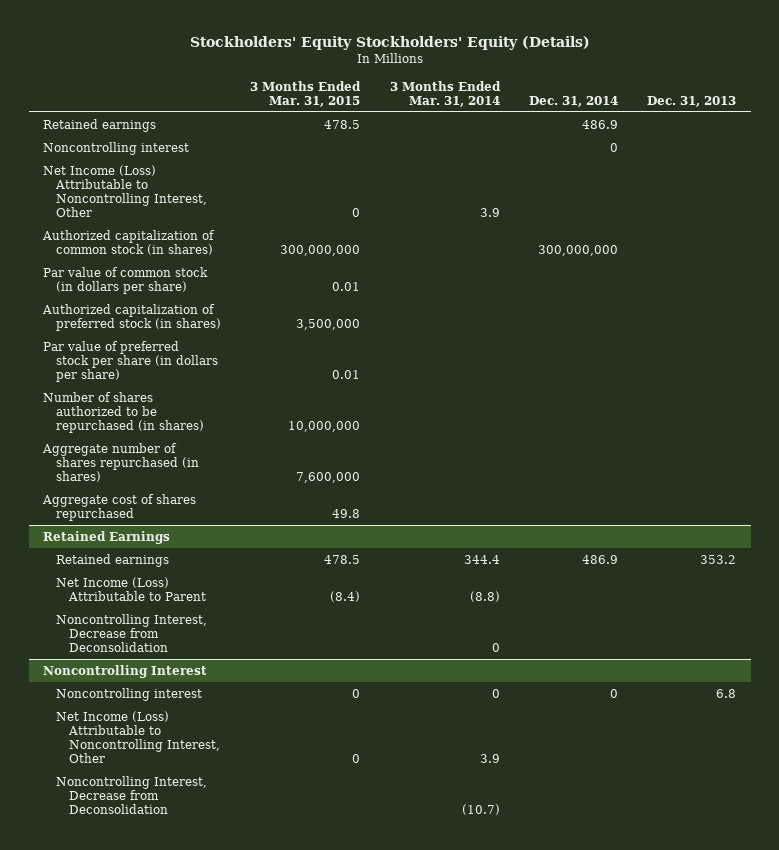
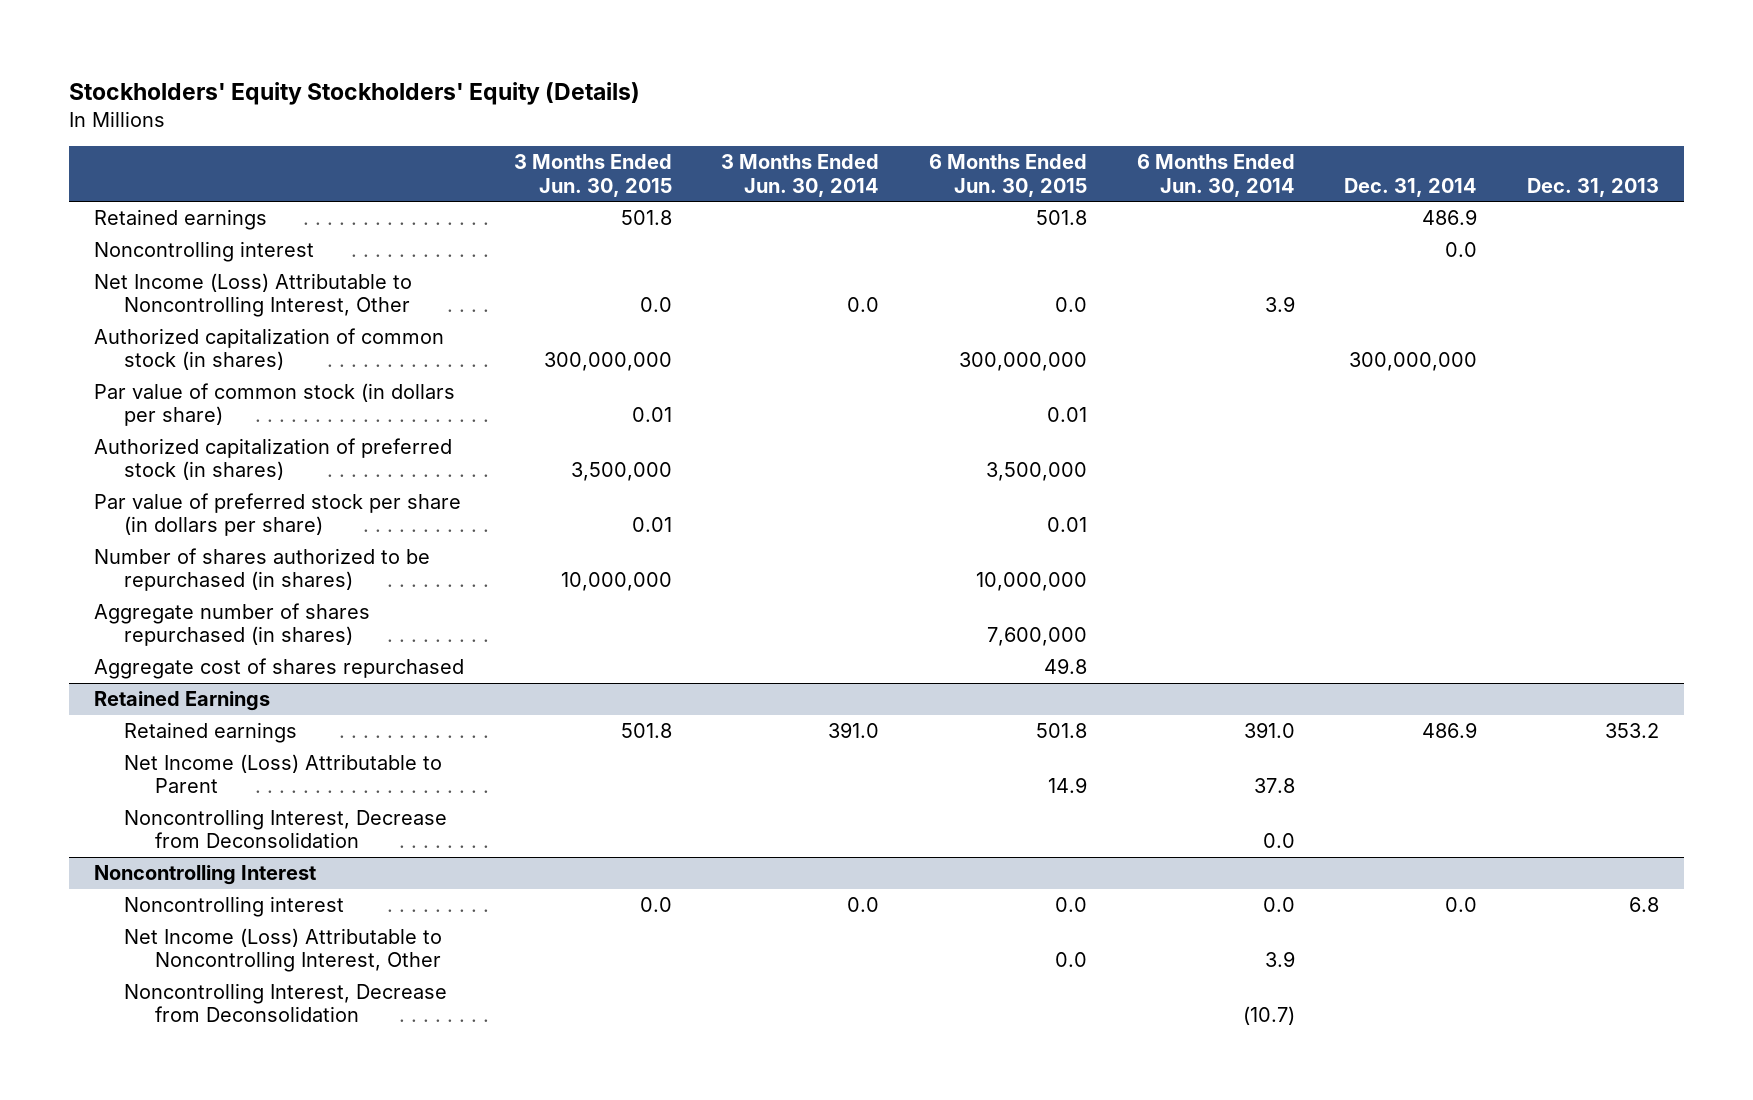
[250,80,362,107] 3 Months Ended Mar. 31, 2015 -> none
[389,80,501,107] 3 Months Ended Mar. 31, 2014 -> none
none -> [513,154,672,197] 3 Months Ended Jun. 30, 2015
none -> [721,154,880,197] 3 Months Ended Jun. 30, 2014
none -> [928,154,1087,197] 6 Months Ended Jun. 30, 2015
none -> [1136,154,1295,197] 6 Months Ended Jun. 30, 2014
[609,142,618,152] 0 -> [1445,242,1478,258] 0.0
[609,688,618,698] 0 -> [1445,897,1478,913] 0.0

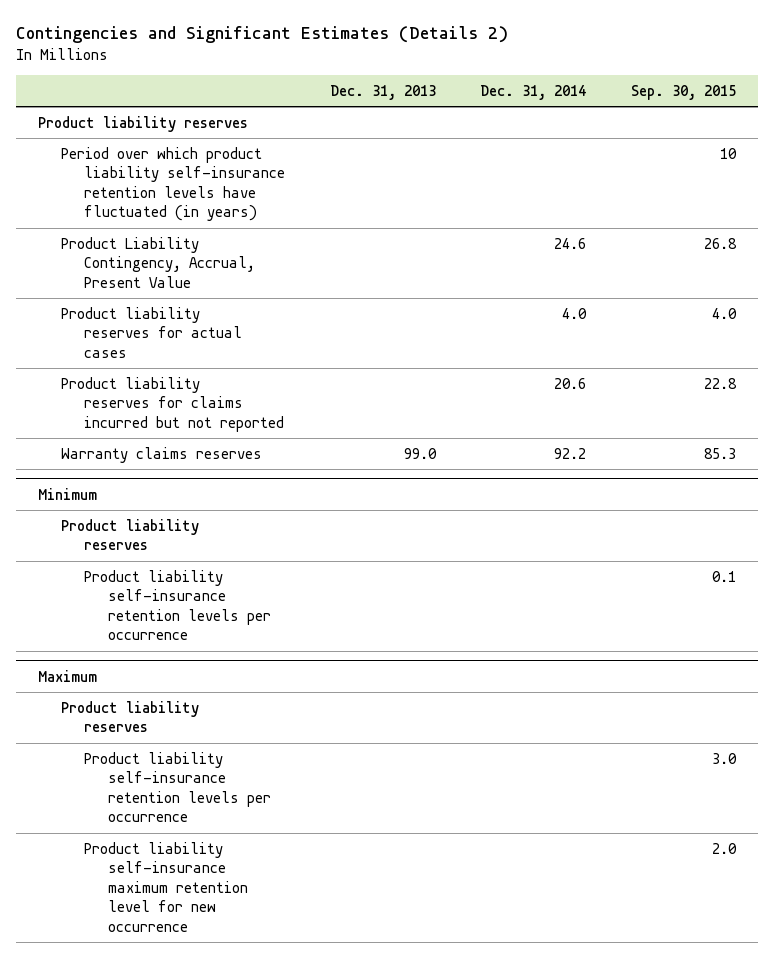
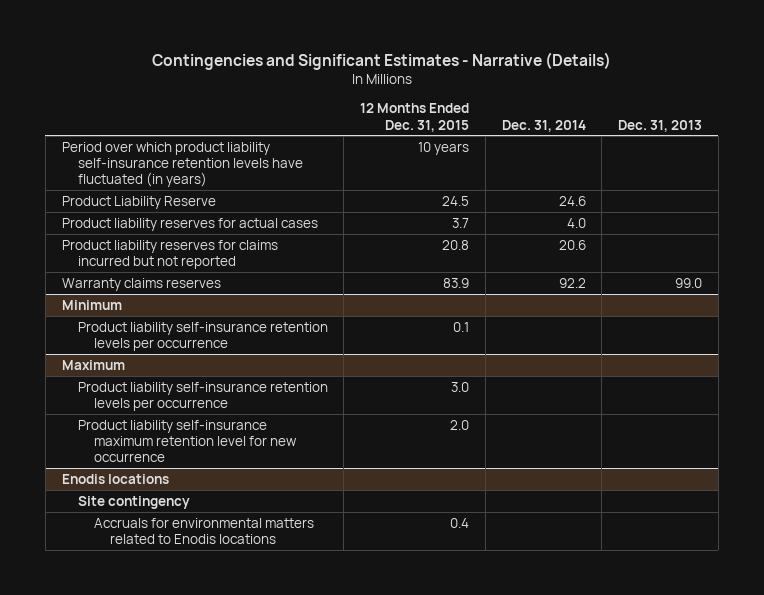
[15,26,508,44] Contingencies and Significant Estimates (Details 2) -> [151,52,611,71] Contingencies and Significant Estimates - Narrative (Details)
[630,84,736,100] Sep. 30, 2015 -> none
none -> [360,103,470,132] 12 Months Ended Dec. 31, 2015
[38,115,249,132] Product liability reserves -> none
[61,236,256,288] Product Liability Contingency, Accrual, Present Value -> [61,195,216,209] Product Liability Reserve
[61,518,200,551] Product liability reserves -> none
[61,700,200,733] Product liability reserves -> none
none -> [61,473,169,484] Enodis locations
none -> [77,495,190,509] Site contingency
none -> [93,517,314,544] Accruals for environmental matters related to Enodis locations

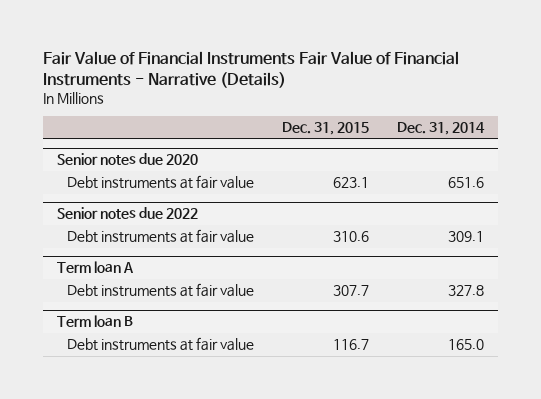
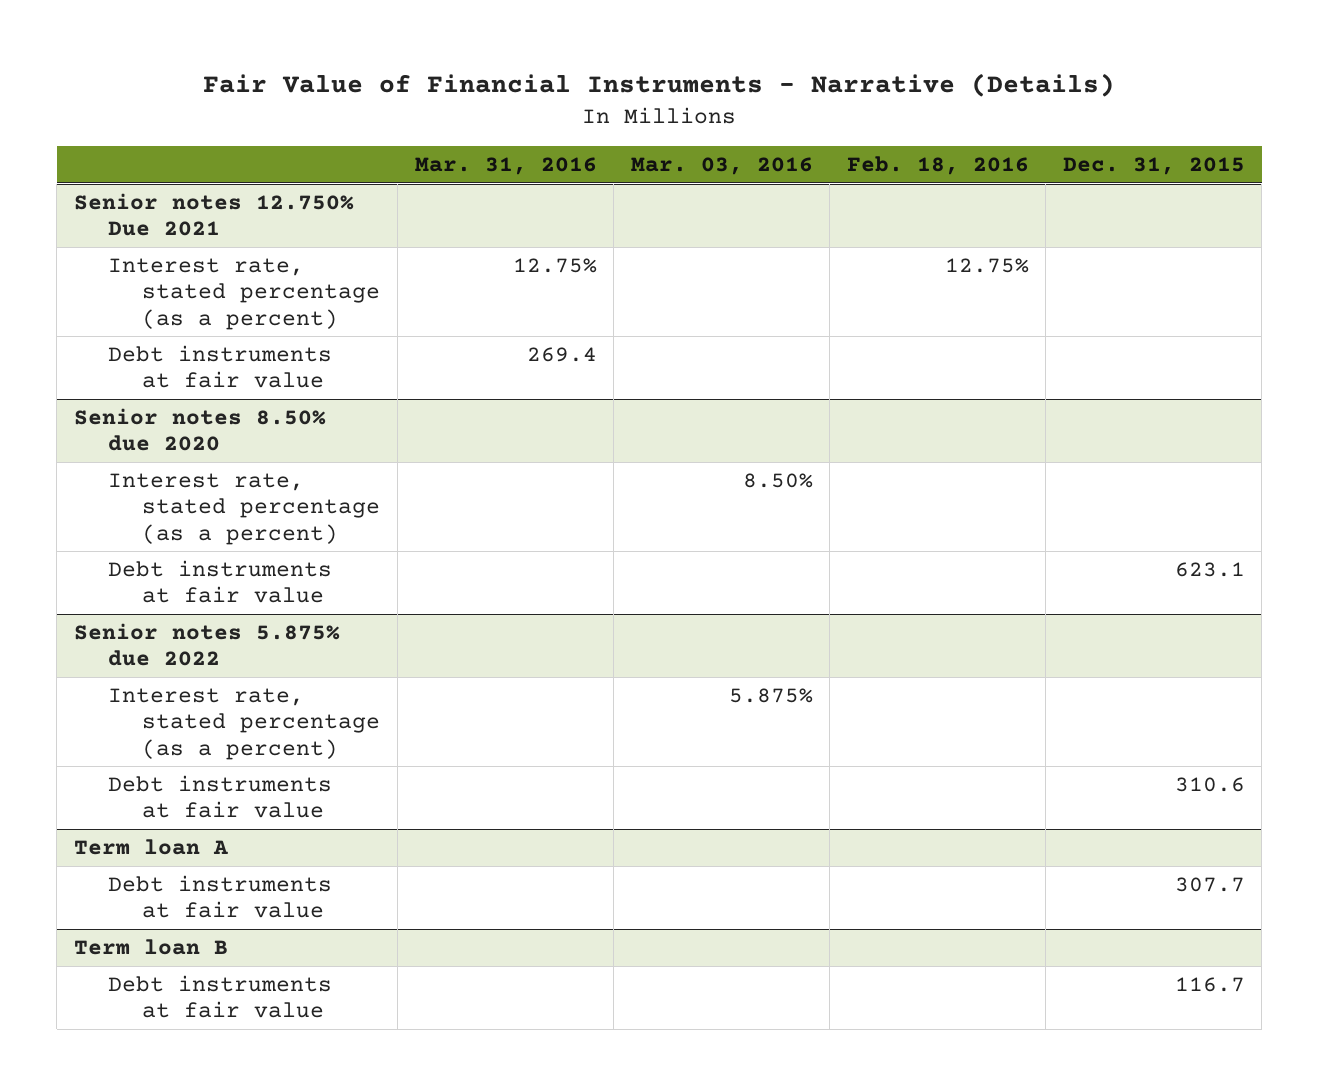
[42,50,459,88] Fair Value of Financial Instruments Fair Value of Financial Instruments - Narrative (Details) -> [203,73,1116,98] Fair Value of Financial Instruments - Narrative (Details)
[397,122,486,136] Dec. 31, 2014 -> none
none -> [414,157,597,176] Mar. 31, 2016
none -> [630,157,813,176] Mar. 03, 2016
none -> [846,156,1029,176] Feb. 18, 2016
none -> [73,192,354,237] Senior notes 12.750% Due 2021
none -> [108,257,381,330] Interest rate, stated percentage (as a percent)
none -> [108,344,333,389] Debt instruments at fair value
[56,153,198,166] Senior notes due 2020 -> [73,407,326,452] Senior notes 8.50% due 2020
none -> [108,472,381,545] Interest rate, stated percentage (as a percent)
[56,207,198,220] Senior notes due 2022 -> [73,622,340,667] Senior notes 5.875% due 2022
none -> [108,687,381,760] Interest rate, stated percentage (as a percent)

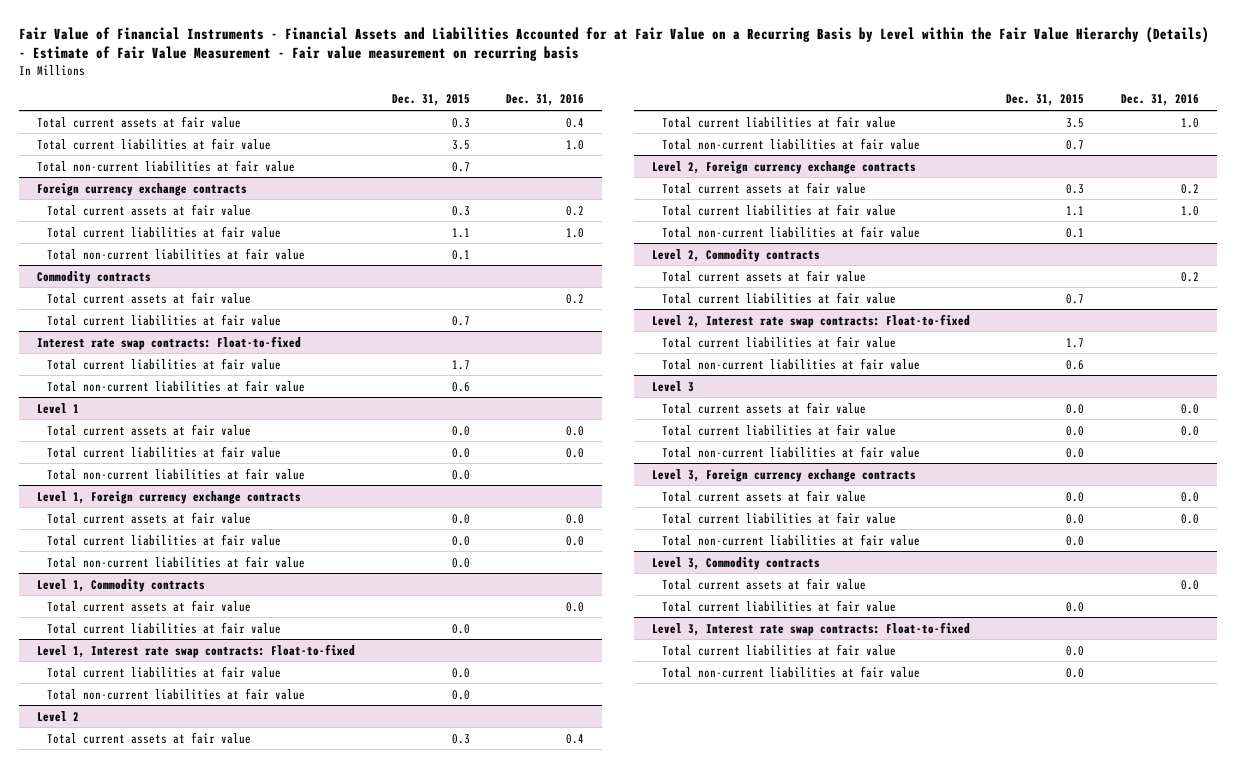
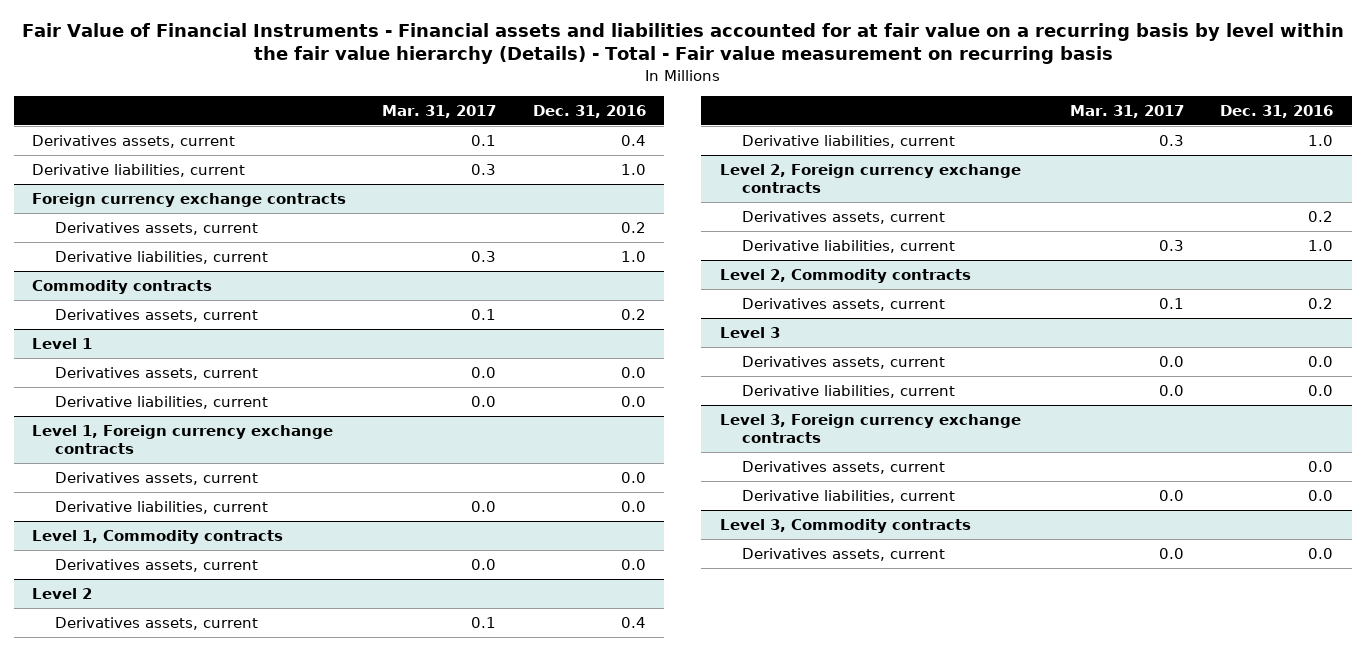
[19,26,1210,62] Fair Value of Financial Instruments - Financial Assets and Liabilities Accounted for at Fair Value on a Recurring Basis by Level within the Fair Value Hierarchy (Details) - Estimate of Fair Value Measurement - Fair value measurement on recurring basis -> [21,23,1344,65] Fair Value of Financial Instruments - Financial assets and liabilities accounted for at fair value on a recurring basis by level within the fair value hierarchy (Details) - Total - Fair value measurement on recurring basis
[391,94,470,107] Dec. 31, 2015 -> none
none -> [382,104,497,118] Mar. 31, 2017
[37,159,296,172] Total non-current liabilities at fair value -> none
[37,115,242,128] Total current assets at fair value -> [31,135,235,149] Derivatives assets, current
[37,137,272,150] Total current liabilities at fair value -> [31,164,245,178] Derivative liabilities, current
[46,247,305,260] Total non-current liabilities at fair value -> none
[46,203,251,216] Total current assets at fair value -> [54,222,258,236] Derivatives assets, current
[46,225,281,238] Total current liabilities at fair value -> [54,251,268,265] Derivative liabilities, current
[46,313,281,326] Total current liabilities at fair value -> none
[37,335,302,350] Interest rate swap contracts: Float-to-fixed -> none
[46,357,281,370] Total current liabilities at fair value -> none
[46,379,305,392] Total non-current liabilities at fair value -> none
[46,291,251,304] Total current assets at fair value -> [54,309,258,323] Derivatives assets, current
[46,467,305,480] Total non-current liabilities at fair value -> none
[46,423,251,436] Total current assets at fair value -> [54,367,258,381] Derivatives assets, current
[46,445,281,458] Total current liabilities at fair value -> [54,396,268,410] Derivative liabilities, current
[46,555,305,568] Total non-current liabilities at fair value -> none
[46,511,251,524] Total current assets at fair value -> [54,472,258,486] Derivatives assets, current
[46,533,281,546] Total current liabilities at fair value -> [54,501,268,515] Derivative liabilities, current
[46,621,281,634] Total current liabilities at fair value -> none
[37,643,356,658] Level 1, Interest rate swap contracts: Float-to-fixed -> none
[46,665,281,678] Total current liabilities at fair value -> none
[46,687,305,700] Total non-current liabilities at fair value -> none
[46,599,251,612] Total current assets at fair value -> [54,559,258,573] Derivatives assets, current
[661,137,920,150] Total non-current liabilities at fair value -> none
[46,731,251,744] Total current assets at fair value -> [54,617,258,631] Derivatives assets, current
[661,115,896,128] Total current liabilities at fair value -> [742,135,956,149] Derivative liabilities, current
[661,225,920,238] Total non-current liabilities at fair value -> none
[661,181,866,194] Total current assets at fair value -> [742,211,946,225] Derivatives assets, current
[661,203,896,216] Total current liabilities at fair value -> [742,240,956,254] Derivative liabilities, current
[661,291,896,304] Total current liabilities at fair value -> none
[651,313,970,328] Level 2, Interest rate swap contracts: Float-to-fixed -> none
[661,335,896,348] Total current liabilities at fair value -> none
[661,357,920,370] Total non-current liabilities at fair value -> none
[661,269,866,282] Total current assets at fair value -> [742,298,946,312] Derivatives assets, current
[661,445,920,458] Total non-current liabilities at fair value -> none
[661,401,866,414] Total current assets at fair value -> [742,356,946,370] Derivatives assets, current
[661,423,896,436] Total current liabilities at fair value -> [742,385,956,399] Derivative liabilities, current
[661,533,920,546] Total non-current liabilities at fair value -> none
[661,489,866,502] Total current assets at fair value -> [742,461,946,475] Derivatives assets, current
[661,511,896,524] Total current liabilities at fair value -> [742,490,956,504] Derivative liabilities, current
[661,599,896,612] Total current liabilities at fair value -> none
[651,621,970,636] Level 3, Interest rate swap contracts: Float-to-fixed -> none
[661,643,896,656] Total current liabilities at fair value -> none
[661,665,920,678] Total non-current liabilities at fair value -> none
[661,577,866,590] Total current assets at fair value -> [742,548,946,562] Derivatives assets, current

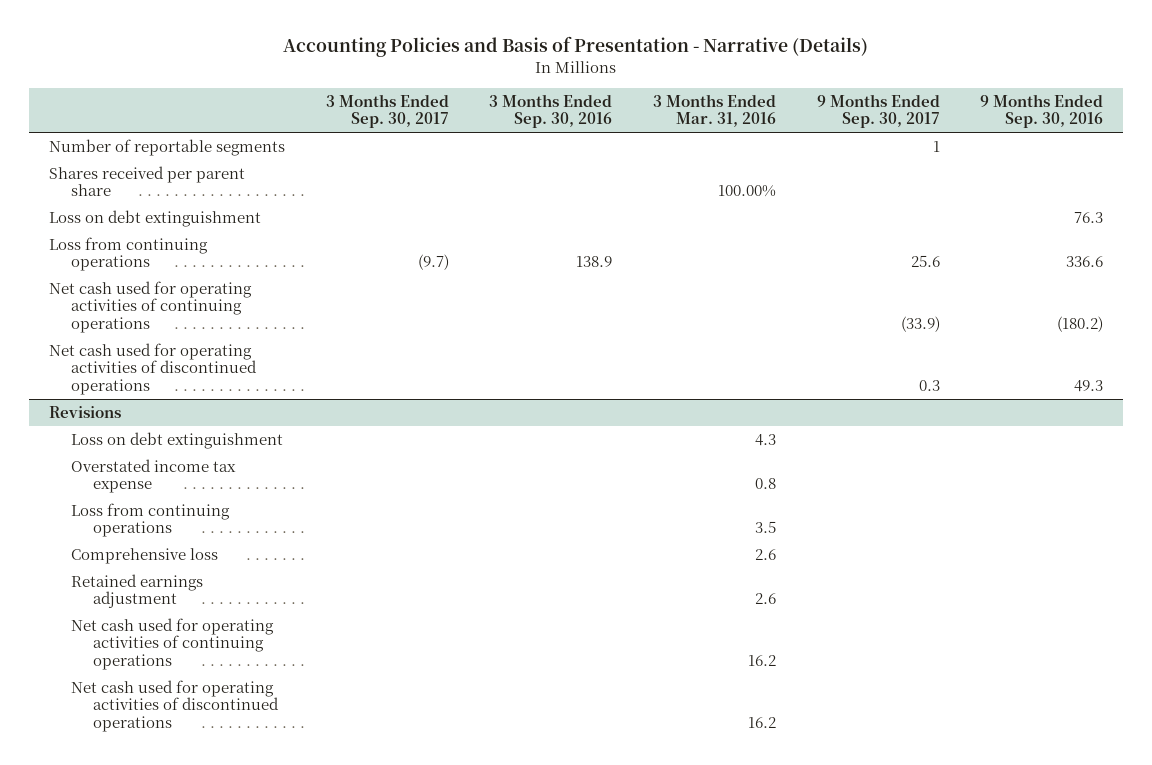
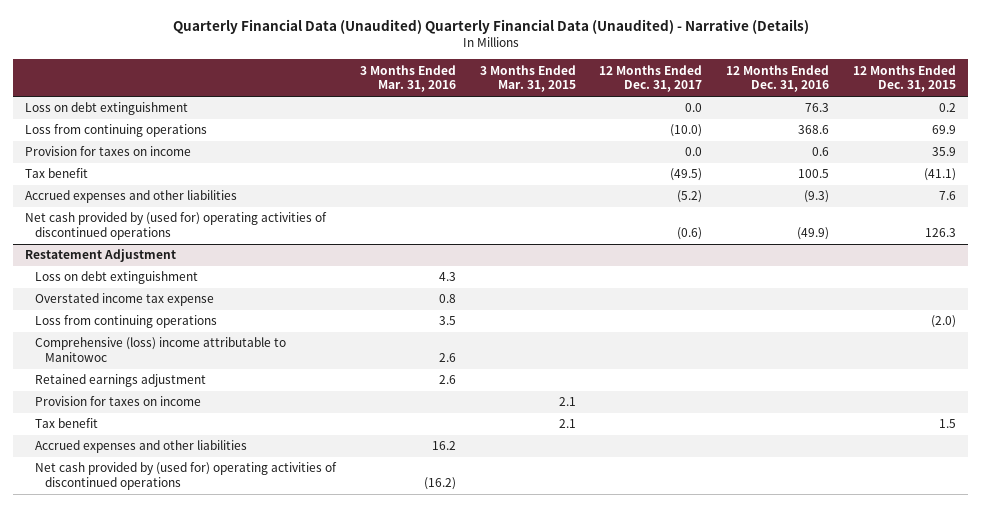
[283,36,869,58] Accounting Policies and Basis of Presentation - Narrative (Details) -> [172,19,809,35] Quarterly Financial Data (Unaudited) Quarterly Financial Data (Unaudited) - Narrative (Details)
[325,93,449,129] 3 Months Ended Sep. 30, 2017 -> none
[489,93,613,129] 3 Months Ended Sep. 30, 2016 -> none
[816,93,940,129] 9 Months Ended Sep. 30, 2017 -> none
[980,93,1104,129] 9 Months Ended Sep. 30, 2016 -> none
none -> [479,64,576,93] 3 Months Ended Mar. 31, 2015
none -> [599,64,703,93] 12 Months Ended Dec. 31, 2017
none -> [726,64,830,93] 12 Months Ended Dec. 31, 2016
none -> [852,64,956,93] 12 Months Ended Dec. 31, 2015
[49,138,286,156] Number of reportable segments -> none
[49,165,246,197] Shares received per parent share -> none
[49,280,253,333] Net cash used for operating activities of continuing operations -> none
none -> [25,146,192,157] Provision for taxes on income
none -> [25,168,89,179] Tax benefit
none -> [25,190,238,204] Accrued expenses and other liabilities
[49,342,257,395] Net cash used for operating activities of discontinued operations -> [25,212,328,240] Net cash provided by (used for) operating activities of discontinued operations
[49,405,122,418] Revisions -> [25,249,177,263] Restatement Adjustment
[70,547,218,564] Comprehensive loss -> [35,337,287,362] Comprehensive (loss) income attributable to Manitowoc
none -> [35,396,202,407] Provision for taxes on income
none -> [35,418,99,429] Tax benefit
[70,617,274,670] Net cash used for operating activities of continuing operations -> [35,440,248,454] Accrued expenses and other liabilities
[70,679,279,732] Net cash used for operating activities of discontinued operations -> [35,462,338,490] Net cash provided by (used for) operating activities of discontinued operations
[747,716,776,728] 16.2 -> [423,476,456,490] (16.2)

